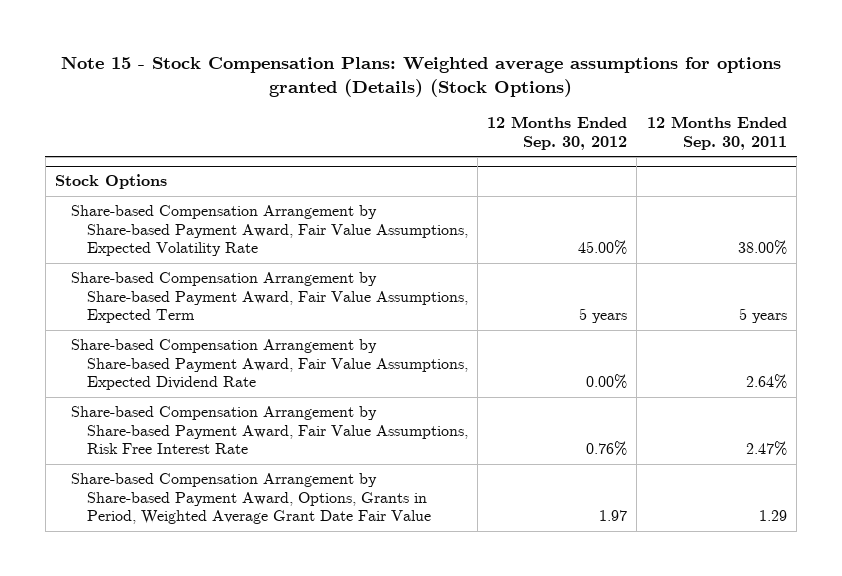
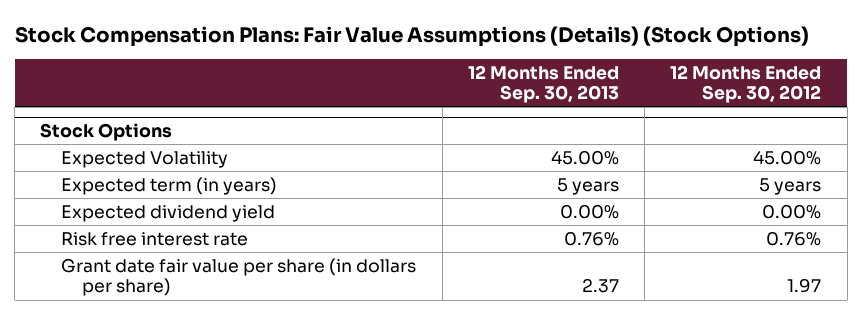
[60,55,781,97] Note 15 - Stock Compensation Plans: Weighted average assumptions for options granted (Details) (Stock Options) -> [14,25,809,47] Stock Compensation Plans: Fair Value Assumptions (Details) (Stock Options)
[646,115,787,150] 12 Months Ended Sep. 30, 2011 -> none
none -> [467,64,619,104] 12 Months Ended Sep. 30, 2013
[70,205,468,257] Share-based Compensation Arrangement by Share-based Payment Award, Fair Value Assumptions, Expected Volatility Rate -> [61,151,229,169] Expected Volatility
[70,272,468,324] Share-based Compensation Arrangement by Share-based Payment Award, Fair Value Assumptions, Expected Term -> [61,177,278,196] Expected term (in years)
[70,339,468,391] Share-based Compensation Arrangement by Share-based Payment Award, Fair Value Assumptions, Expected Dividend Rate -> [61,205,276,223] Expected dividend yield
[70,406,468,455] Share-based Compensation Arrangement by Share-based Payment Award, Fair Value Assumptions, Risk Free Interest Rate -> [61,232,249,247] Risk free interest rate
[70,473,431,525] Share-based Compensation Arrangement by Share-based Payment Award, Options, Grants in Period, Weighted Average Grant Date Fair Value -> [61,258,417,297] Grant date fair value per share (in dollars per share)

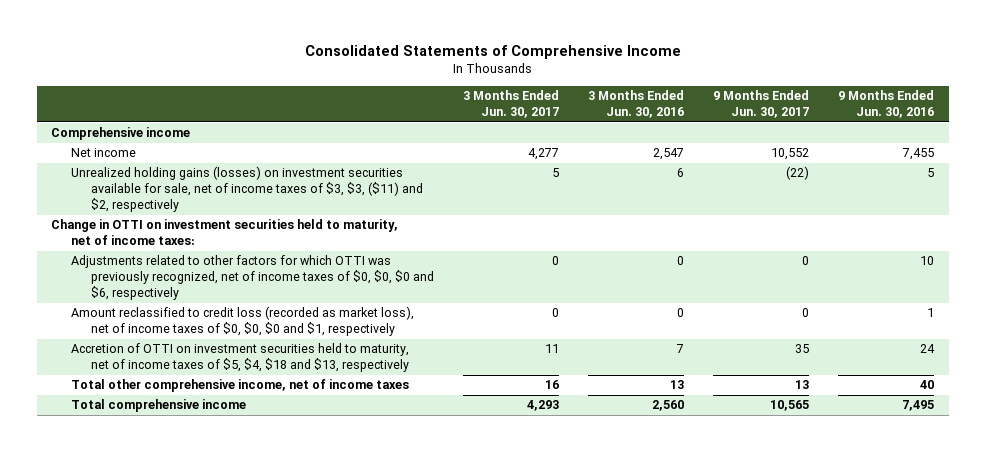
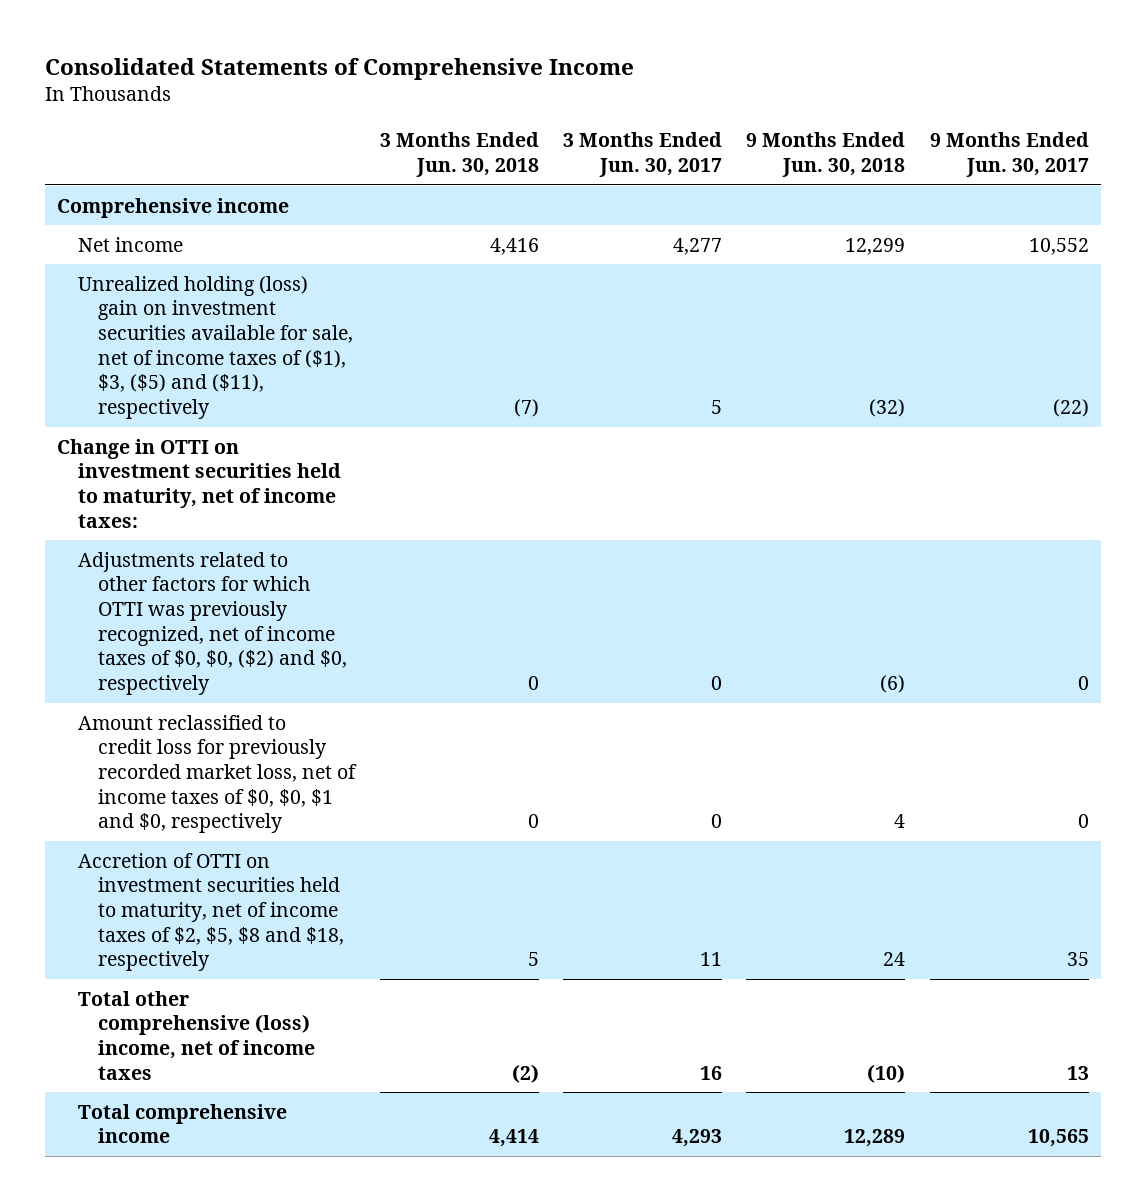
[588,90,685,119] 3 Months Ended Jun. 30, 2016 -> none
[838,90,935,119] 9 Months Ended Jun. 30, 2016 -> none
none -> [379,132,539,177] 3 Months Ended Jun. 30, 2018
none -> [746,132,906,177] 9 Months Ended Jun. 30, 2018
[71,166,423,213] Unrealized holding gains (losses) on investment securities available for sale, net of income taxes of $3, $3, ($11) and $2, respectively -> [77,275,354,420] Unrealized holding (loss) gain on investment securities available for sale, net of income taxes of ($1), $3, ($5) and ($11), respectively
[71,255,434,301] Adjustments related to other factors for which OTTI was previously recognized, net of income taxes of $0, $0, $0 and $6, respectively -> [77,551,348,696] Adjustments related to other factors for which OTTI was previously recognized, net of income taxes of $0, $0, ($2) and $0, respectively
[71,306,415,337] Amount reclassified to credit loss (recorded as market loss), net of income taxes of $0, $0, $0 and $1, respectively -> [77,714,358,834] Amount reclassified to credit loss for previously recorded market loss, net of income taxes of $0, $0, $1 and $0, respectively
[71,343,410,373] Accretion of OTTI on investment securities held to maturity, net of income taxes of $5, $4, $18 and $13, respectively -> [77,852,345,972] Accretion of OTTI on investment securities held to maturity, net of income taxes of $2, $5, $8 and $18, respectively
[71,379,410,393] Total other comprehensive income, net of income taxes -> [77,990,316,1080] Total other comprehensive (loss) income, net of income taxes

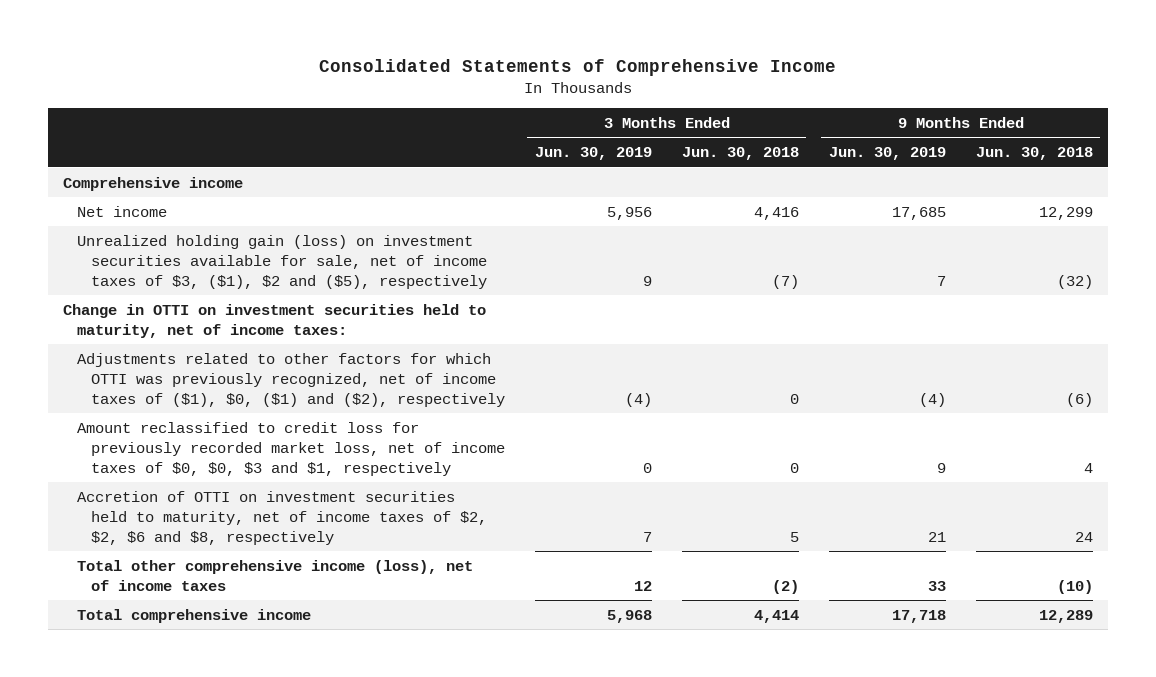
[562,132,722,177] 3 Months Ended Jun. 30, 2017 -> none
[929,132,1089,177] 9 Months Ended Jun. 30, 2017 -> none
none -> [534,147,652,161] Jun. 30, 2019
none -> [828,147,946,161] Jun. 30, 2019
[77,275,354,420] Unrealized holding (loss) gain on investment securities available for sale, net of income taxes of ($1), $3, ($5) and ($11), respectively -> [76,234,487,289] Unrealized holding gain (loss) on investment securities available for sale, net of income taxes of $3, ($1), $2 and ($5), respectively
[77,551,348,696] Adjustments related to other factors for which OTTI was previously recognized, net of income taxes of $0, $0, ($2) and $0, respectively -> [76,352,505,407] Adjustments related to other factors for which OTTI was previously recognized, net of income taxes of ($1), $0, ($1) and ($2), respectively
[77,714,358,834] Amount reclassified to credit loss for previously recorded market loss, net of income taxes of $0, $0, $1 and $0, respectively -> [76,421,505,476] Amount reclassified to credit loss for previously recorded market loss, net of income taxes of $0, $0, $3 and $1, respectively
[77,852,345,972] Accretion of OTTI on investment securities held to maturity, net of income taxes of $2, $5, $8 and $18, respectively -> [76,490,487,545] Accretion of OTTI on investment securities held to maturity, net of income taxes of $2, $2, $6 and $8, respectively
[77,990,316,1080] Total other comprehensive (loss) income, net of income taxes -> [76,559,473,591] Total other comprehensive income (loss), net of income taxes

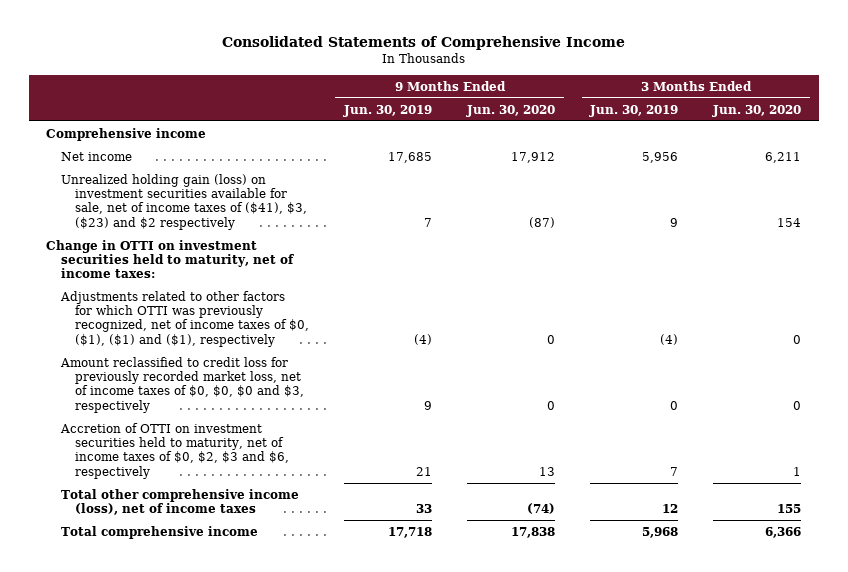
[681,147,799,161] Jun. 30, 2018 -> none
[975,147,1093,161] Jun. 30, 2018 -> none
none -> [466,104,556,117] Jun. 30, 2020
none -> [712,104,802,117] Jun. 30, 2020
[76,234,487,289] Unrealized holding gain (loss) on investment securities available for sale, net of income taxes of $3, ($1), $2 and ($5), respectively -> [60,173,308,230] Unrealized holding gain (loss) on investment securities available for sale, net of income taxes of ($41), $3, ($23) and $2 respectively
[76,352,505,407] Adjustments related to other factors for which OTTI was previously recognized, net of income taxes of ($1), $0, ($1) and ($2), respectively -> [59,290,310,347] Adjustments related to other factors for which OTTI was previously recognized, net of income taxes of $0, ($1), ($1) and ($1), respectively
[76,421,505,476] Amount reclassified to credit loss for previously recorded market loss, net of income taxes of $0, $0, $3 and $1, respectively -> [59,356,305,413] Amount reclassified to credit loss for previously recorded market loss, net of income taxes of $0, $0, $0 and $3, respectively
[76,490,487,545] Accretion of OTTI on investment securities held to maturity, net of income taxes of $2, $2, $6 and $8, respectively -> [59,422,290,479] Accretion of OTTI on investment securities held to maturity, net of income taxes of $0, $2, $3 and $6, respectively

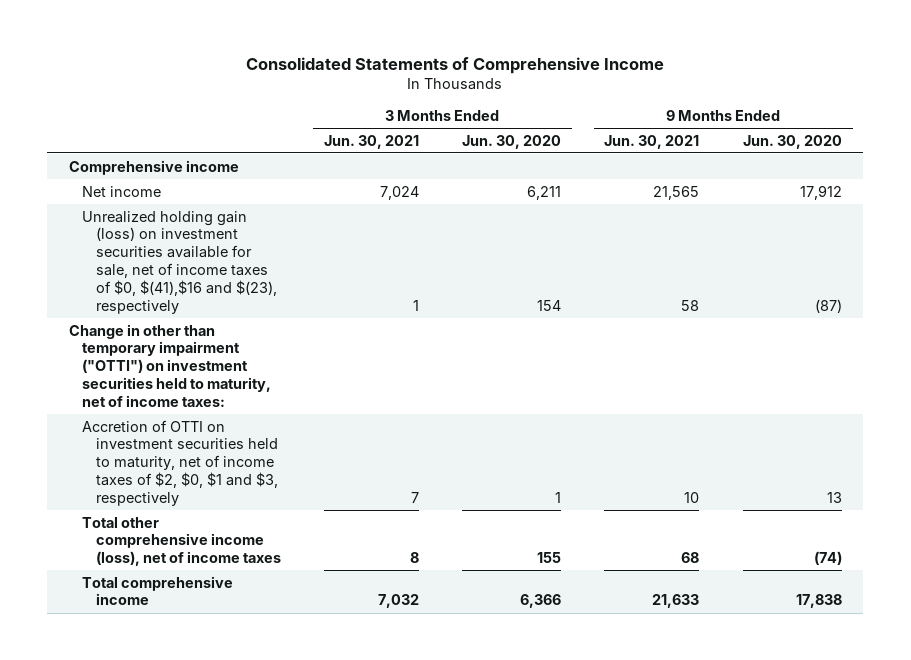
[343,104,433,117] Jun. 30, 2019 -> none
[589,104,679,117] Jun. 30, 2019 -> none
none -> [323,134,419,149] Jun. 30, 2021
none -> [604,134,700,149] Jun. 30, 2021
[59,290,310,347] Adjustments related to other factors for which OTTI was previously recognized, net of income taxes of $0, ($1), ($1) and ($1), respectively -> none
[59,356,305,413] Amount reclassified to credit loss for previously recorded market loss, net of income taxes of $0, $0, $0 and $3, respectively -> none
[60,173,308,230] Unrealized holding gain (loss) on investment securities available for sale, net of income taxes of ($41), $3, ($23) and $2 respectively -> [82,210,277,315] Unrealized holding gain (loss) on investment securities available for sale, net of income taxes of $0, $(41),$16 and $(23), respectively
[46,239,294,279] Change in OTTI on investment securities held to maturity, net of income taxes: -> [68,323,272,408] Change in other than temporary impairment ("OTTI") on investment securities held to maturity, net of income taxes:
[59,422,290,479] Accretion of OTTI on investment securities held to maturity, net of income taxes of $0, $2, $3 and $6, respectively -> [82,419,278,507] Accretion of OTTI on investment securities held to maturity, net of income taxes of $2, $0, $1 and $3, respectively

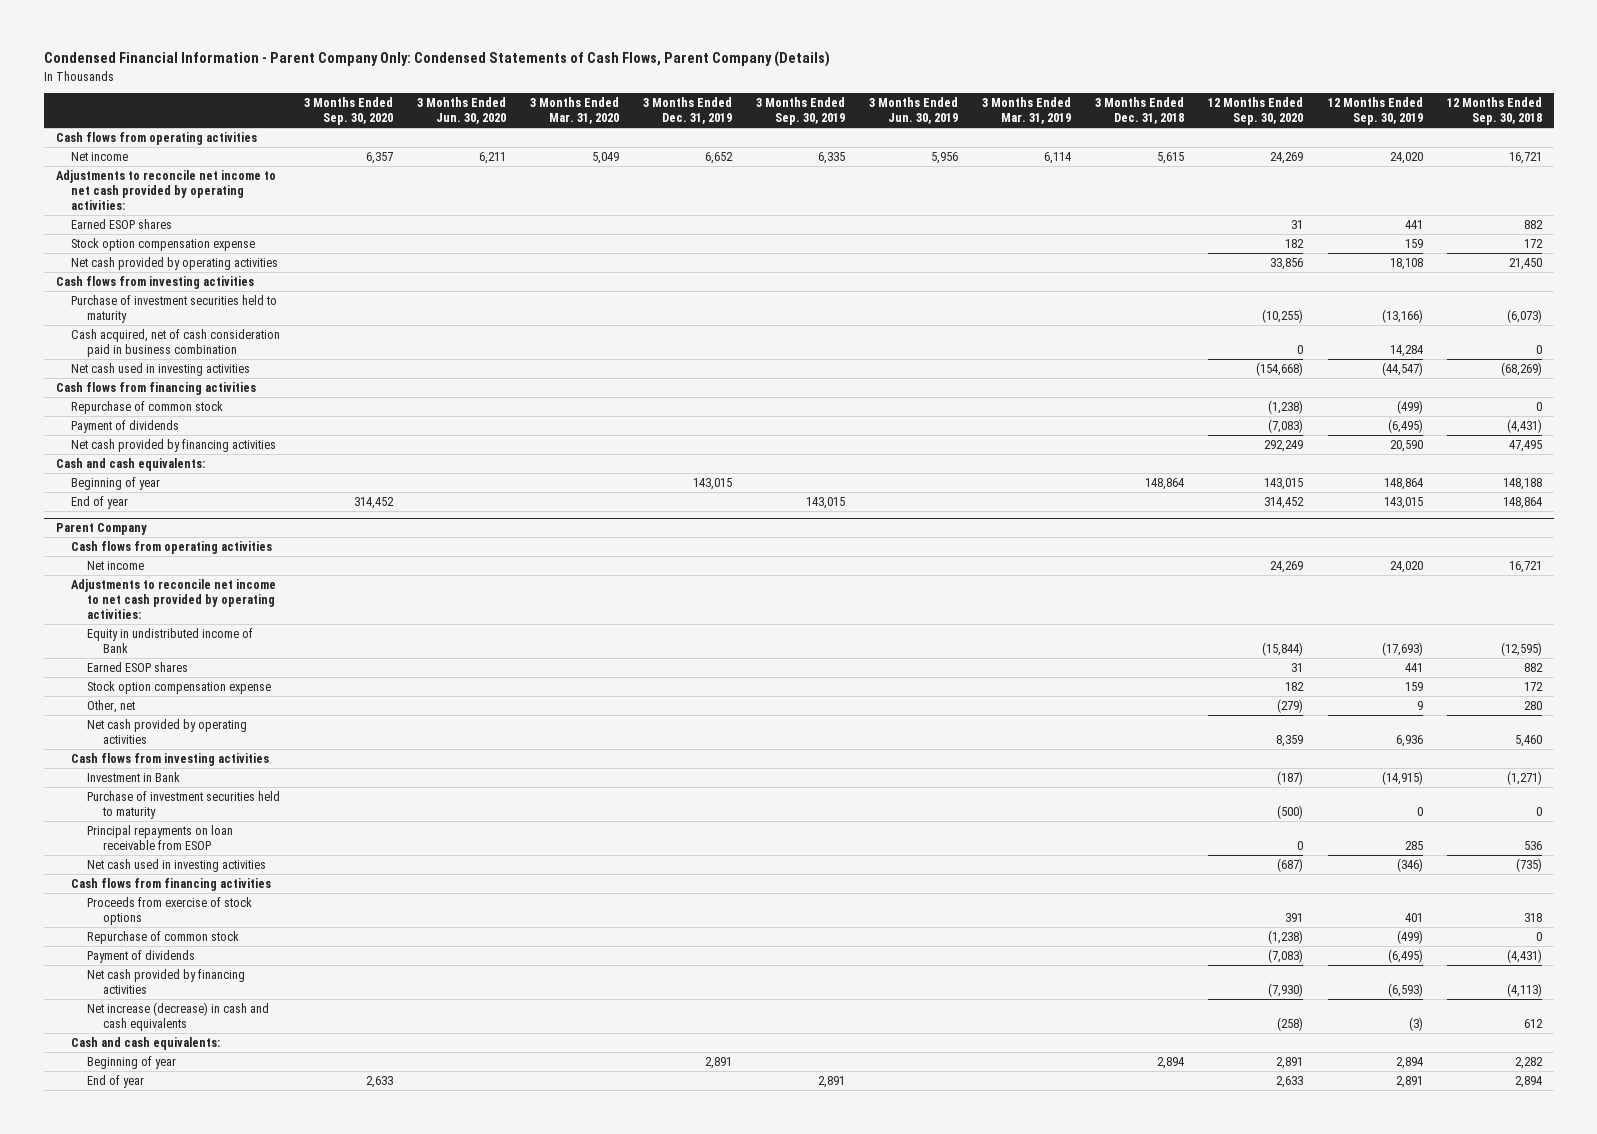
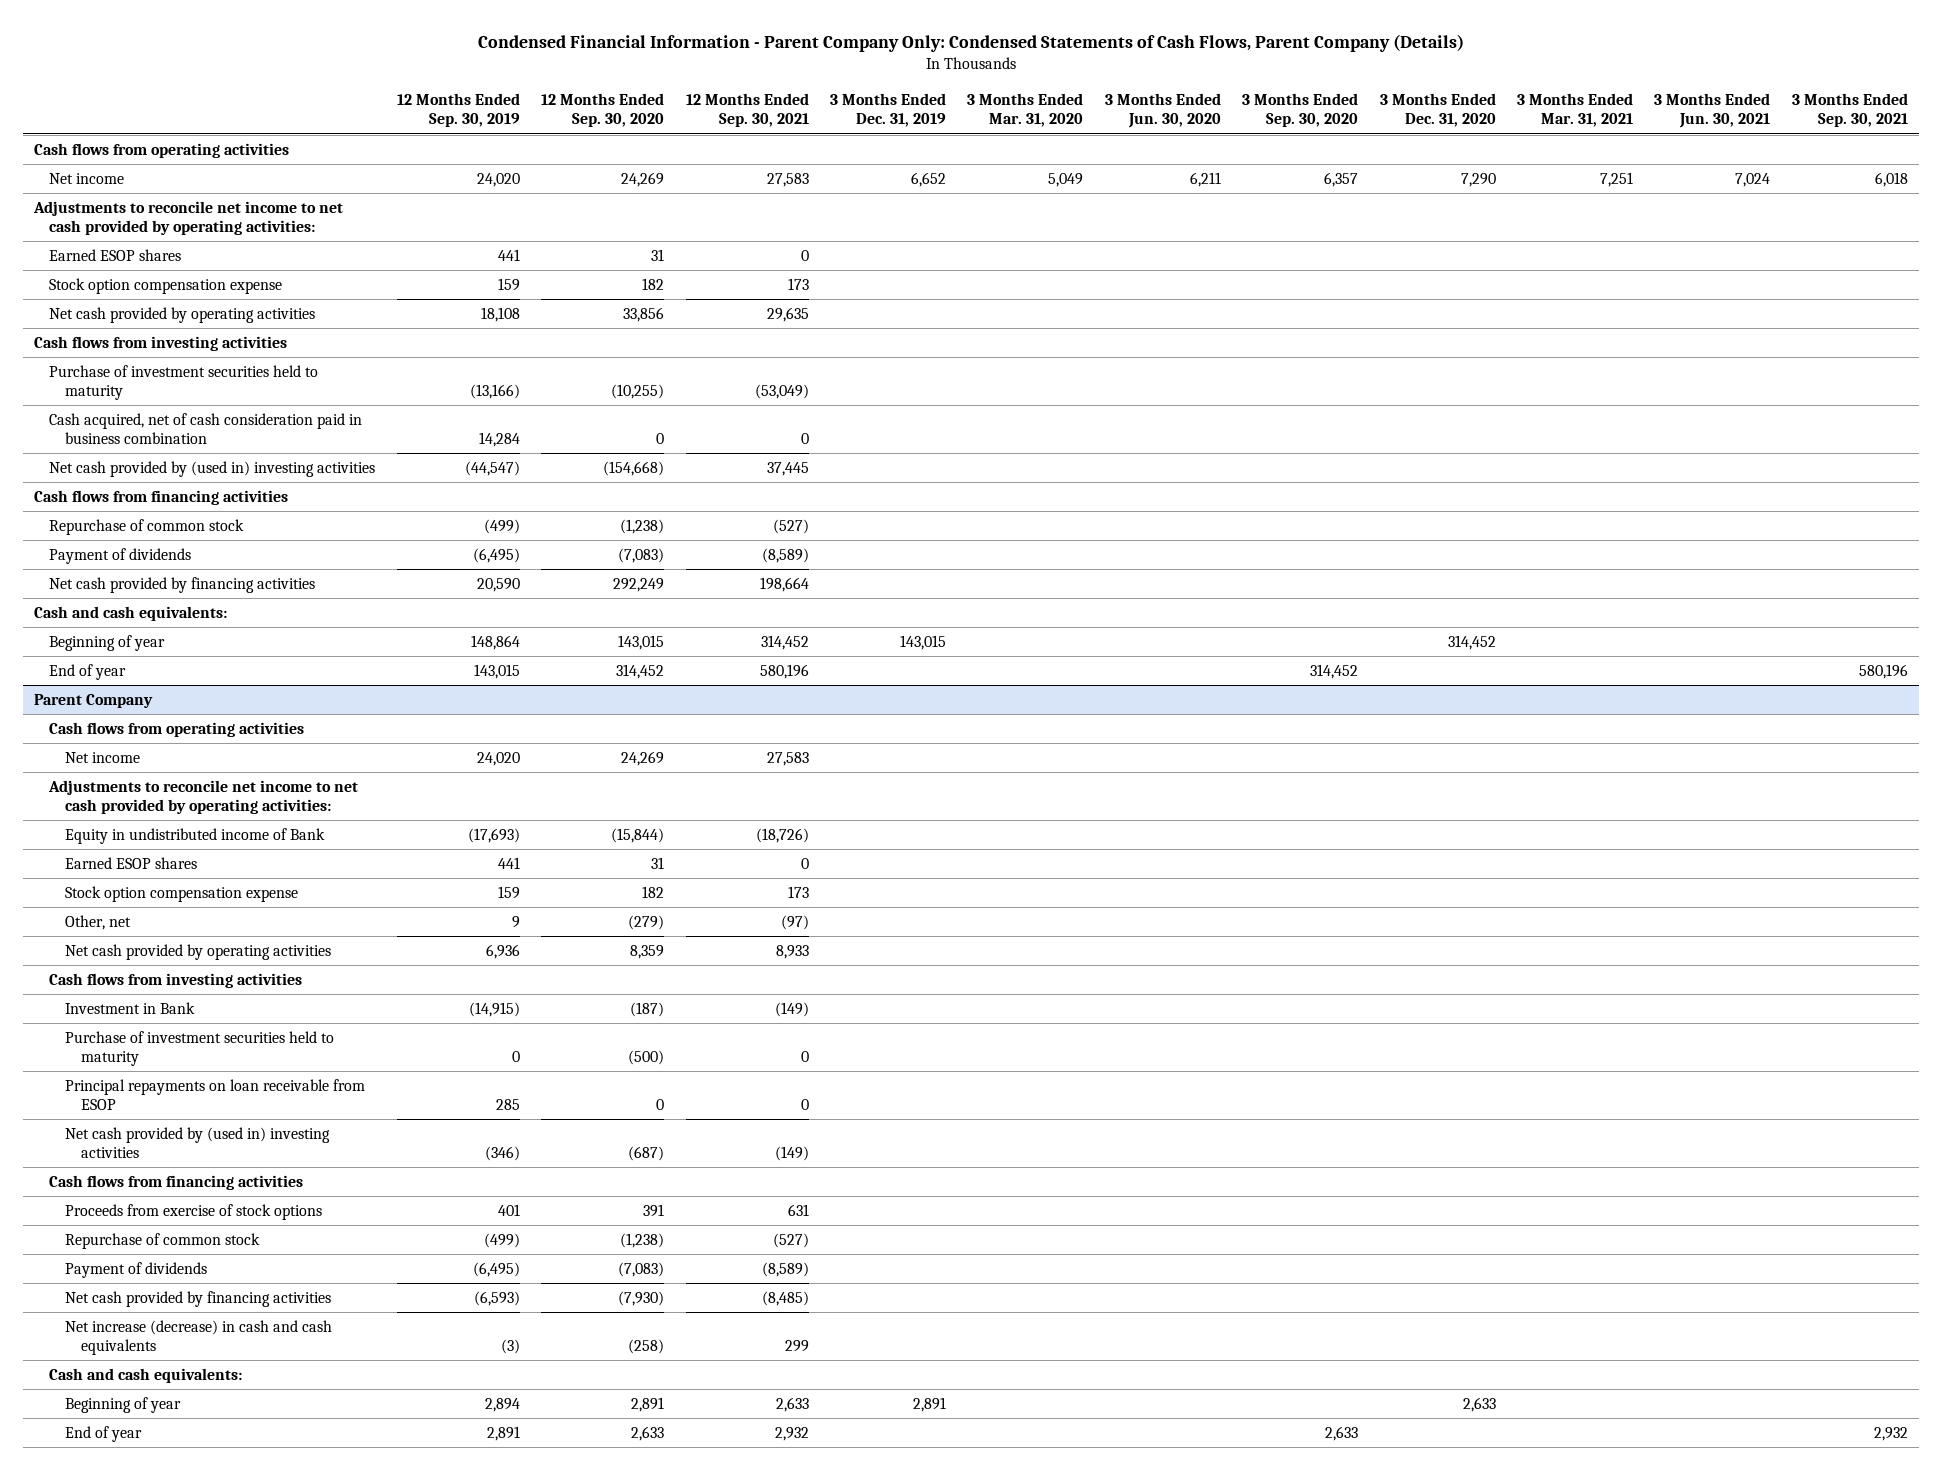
[756,97,846,126] 3 Months Ended Sep. 30, 2019 -> none
[869,97,959,125] 3 Months Ended Jun. 30, 2019 -> none
[982,97,1072,125] 3 Months Ended Mar. 31, 2019 -> none
[1095,97,1185,125] 3 Months Ended Dec. 31, 2018 -> none
[1446,97,1542,126] 12 Months Ended Sep. 30, 2018 -> none
none -> [685,93,809,128] 12 Months Ended Sep. 30, 2021
none -> [1379,93,1496,128] 3 Months Ended Dec. 31, 2020
none -> [1517,93,1634,128] 3 Months Ended Mar. 31, 2021
none -> [1654,93,1771,129] 3 Months Ended Jun. 30, 2021
none -> [1791,93,1908,128] 3 Months Ended Sep. 30, 2021
[71,362,251,376] Net cash used in investing activities -> [49,460,376,477] Net cash provided by (used in) investing activities
[86,858,266,872] Net cash used in investing activities -> [65,1126,331,1159] Net cash provided by (used in) investing activities

